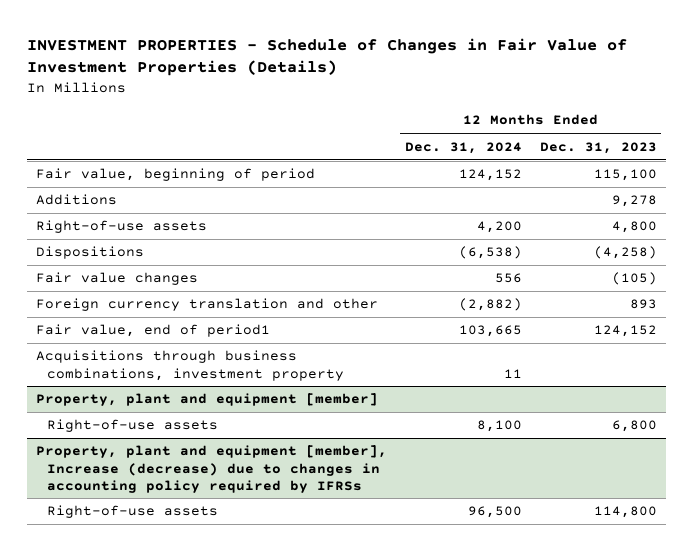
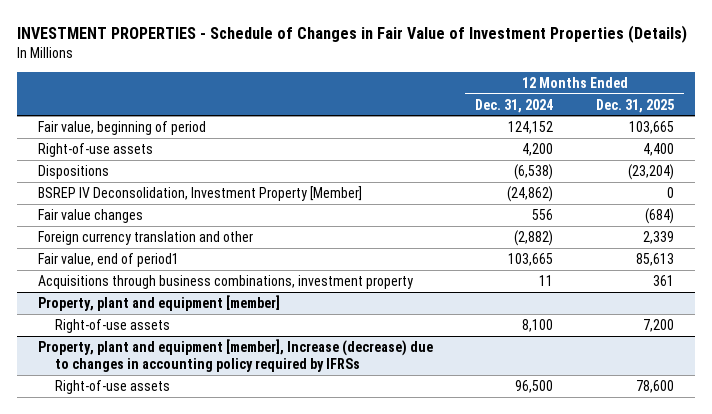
[539,141,657,154] Dec. 31, 2023 -> none
none -> [595,98,674,113] Dec. 31, 2025
[35,194,117,206] Additions -> none
none -> [38,185,363,201] BSREP IV Deconsolidation, Investment Property [Member]

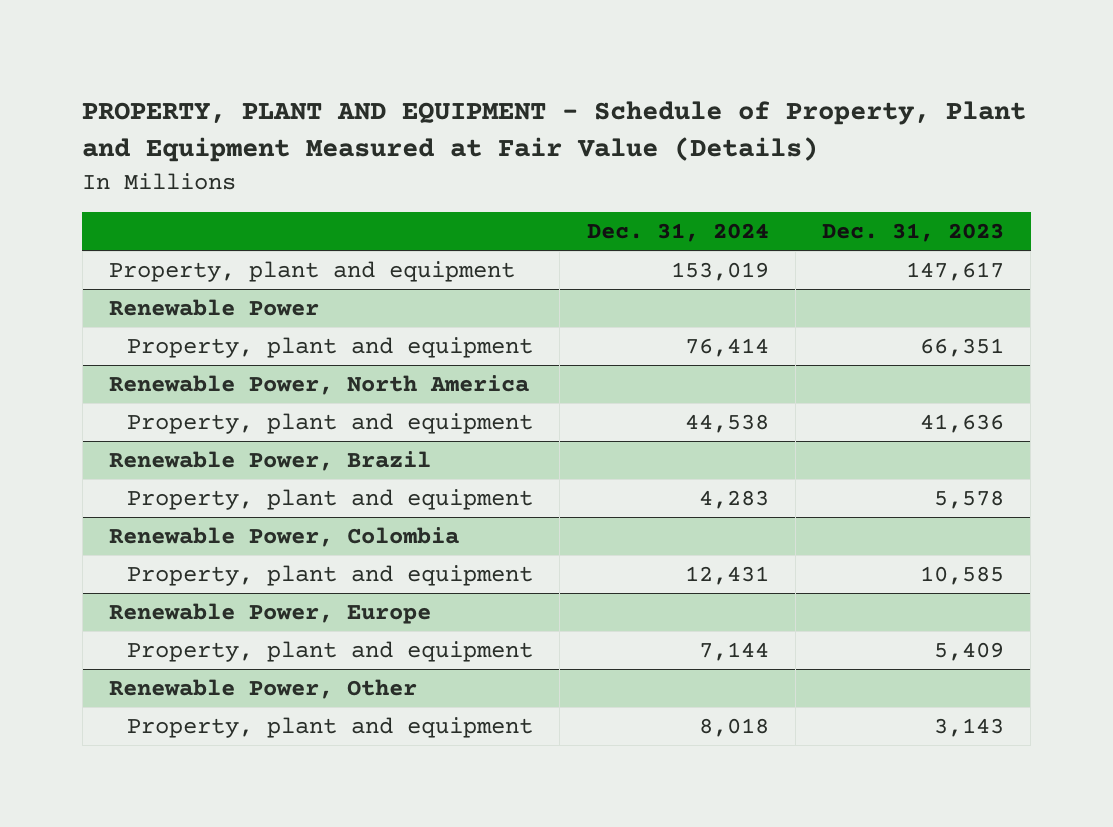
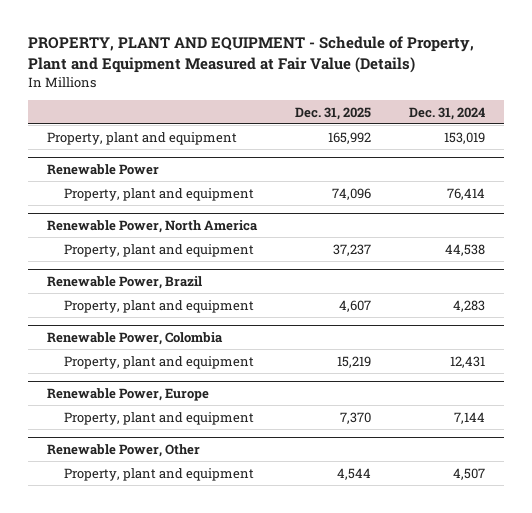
[821,223,1004,243] Dec. 31, 2023 -> none
none -> [295,106,372,120] Dec. 31, 2025
[698,717,769,737] 8,018 -> [453,467,486,480] 4,507

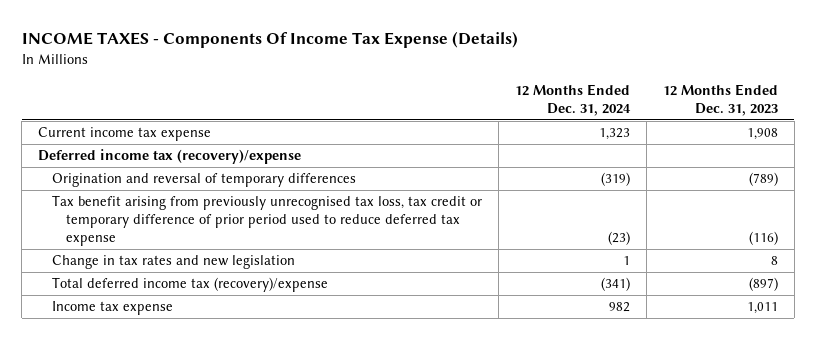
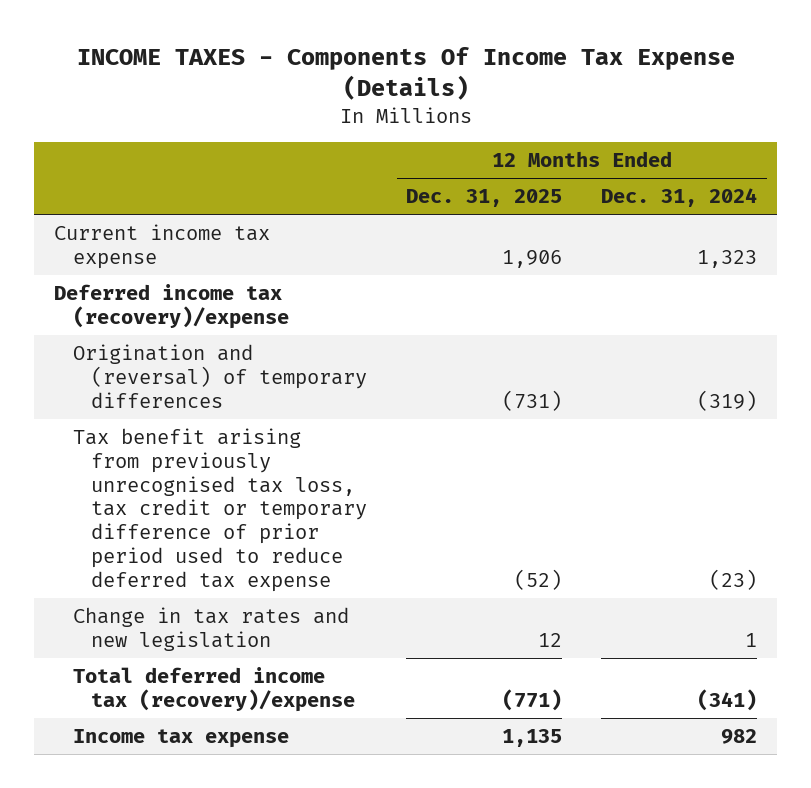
[662,83,778,116] 12 Months Ended Dec. 31, 2023 -> none
none -> [406,189,563,208] Dec. 31, 2025
[51,173,356,188] Origination and reversal of temporary differences -> [72,343,368,408] Origination and (reversal) of temporary differences

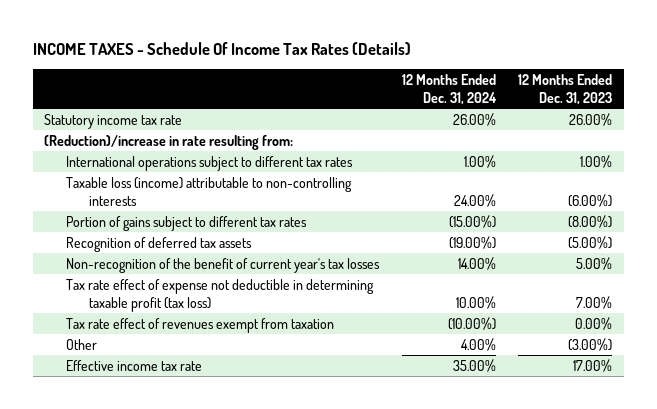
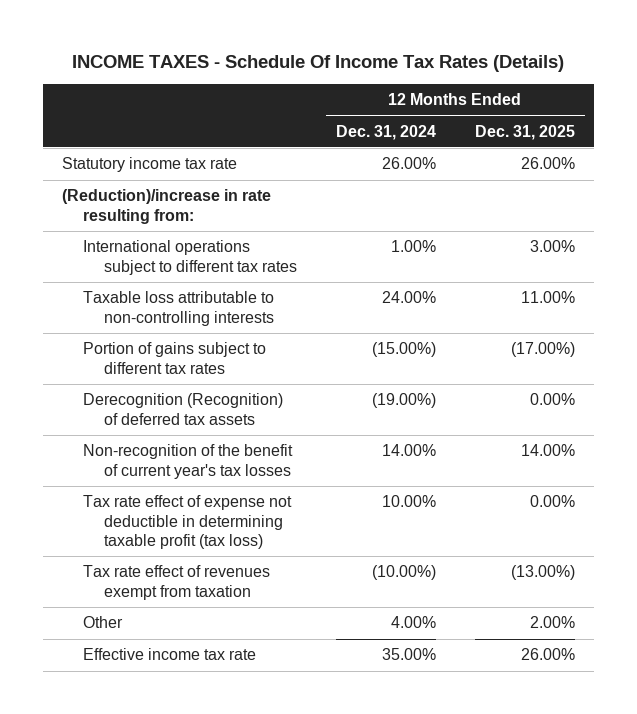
[518,74,613,105] 12 Months Ended Dec. 31, 2023 -> none
none -> [474,124,575,140] Dec. 31, 2025
[66,176,353,206] Taxable loss (income) attributable to non-controlling interests -> [82,291,274,326] Taxable loss attributable to non-controlling interests
[66,236,253,252] Recognition of deferred tax assets -> [82,393,283,425] Derecognition (Recognition) of deferred tax assets

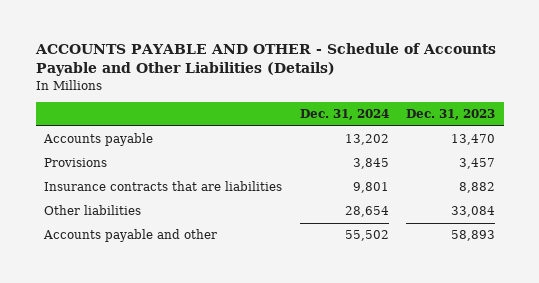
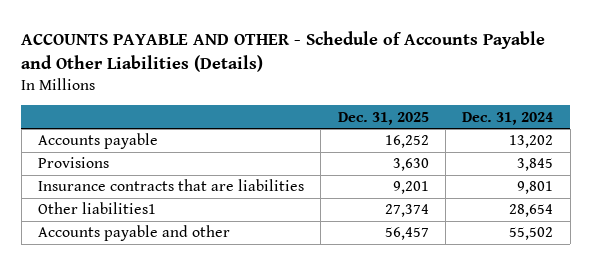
[405,109,495,121] Dec. 31, 2023 -> none
none -> [337,111,429,125] Dec. 31, 2025
[44,205,142,216] Other liabilities -> [37,202,156,215] Other liabilities1

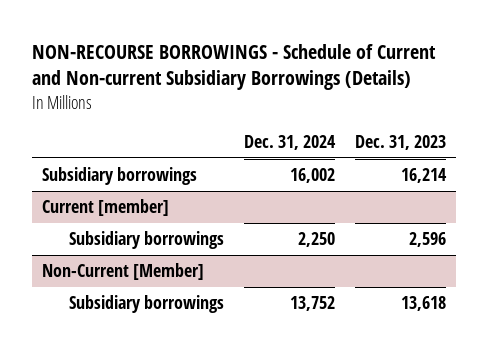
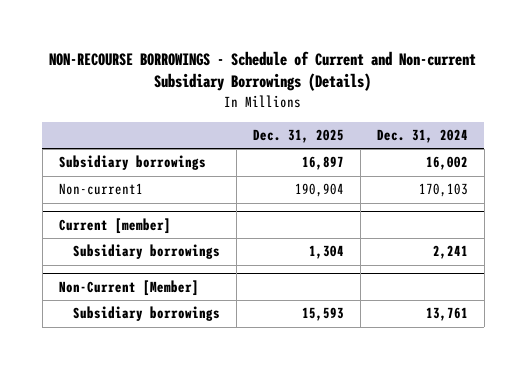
[354,135,446,151] Dec. 31, 2023 -> none
none -> [252,129,344,144] Dec. 31, 2025
none -> [58,183,143,196] Non-current1
[297,231,335,247] 2,250 -> [432,245,468,260] 2,241
[289,295,335,311] 13,752 -> [425,307,468,322] 13,761

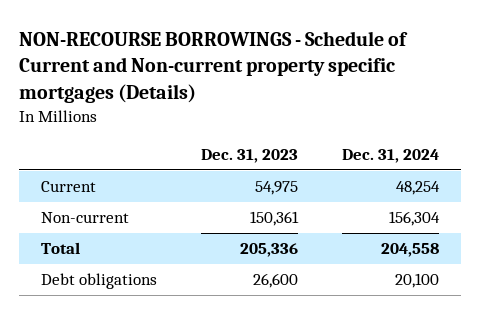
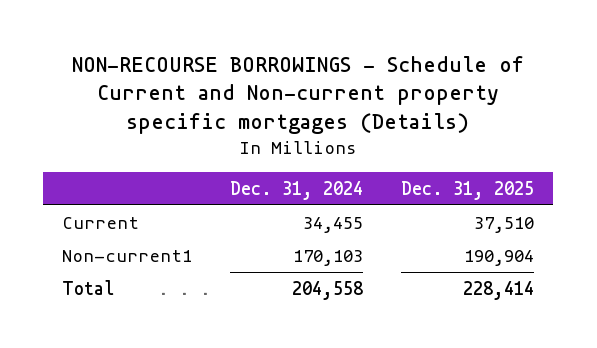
[201,149,299,164] Dec. 31, 2023 -> none
none -> [401,180,535,200] Dec. 31, 2025
[396,181,441,196] 48,254 -> [303,216,364,233] 34,455
[41,212,130,224] Non-current -> [62,249,193,262] Non-current1
[389,211,441,227] 156,304 -> [293,249,364,266] 170,103
[41,273,158,290] Debt obligations -> none

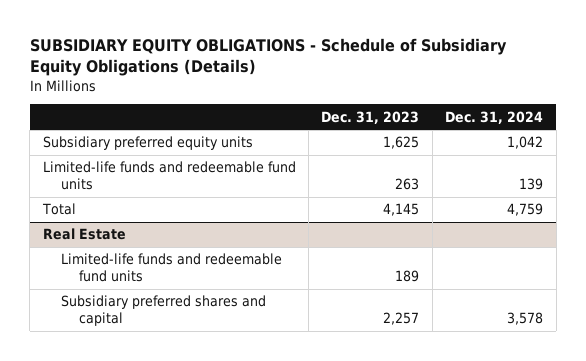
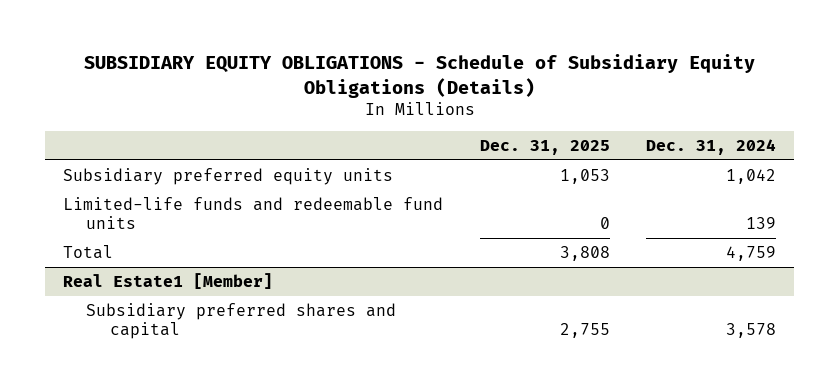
[321,110,420,124] Dec. 31, 2023 -> none
none -> [479,139,610,155] Dec. 31, 2025
[60,253,282,283] Limited-life funds and redeemable fund units -> none
[42,228,126,241] Real Estate -> [63,272,274,289] Real Estate1 [Member]

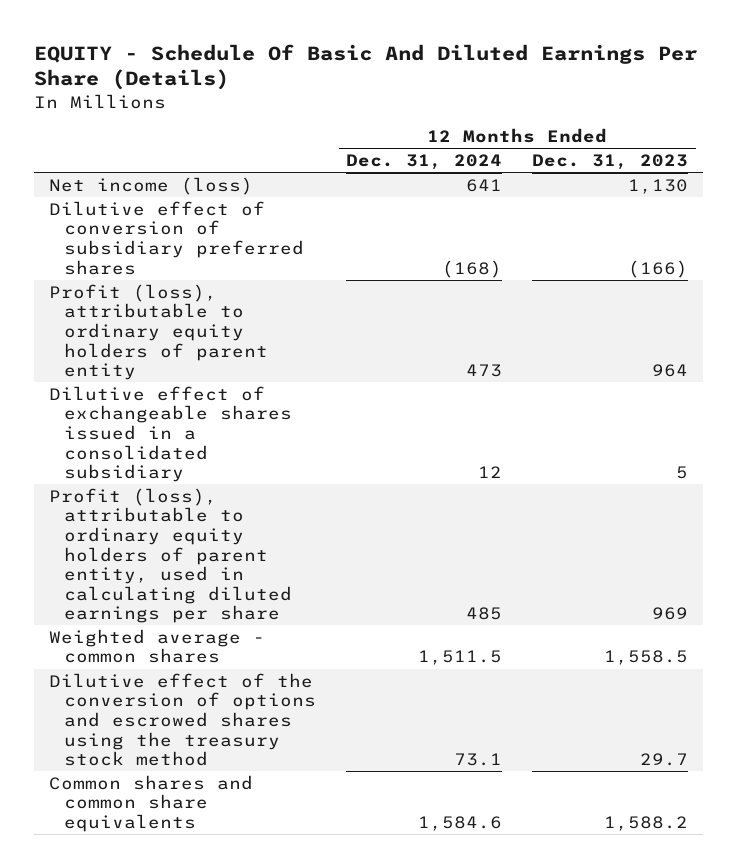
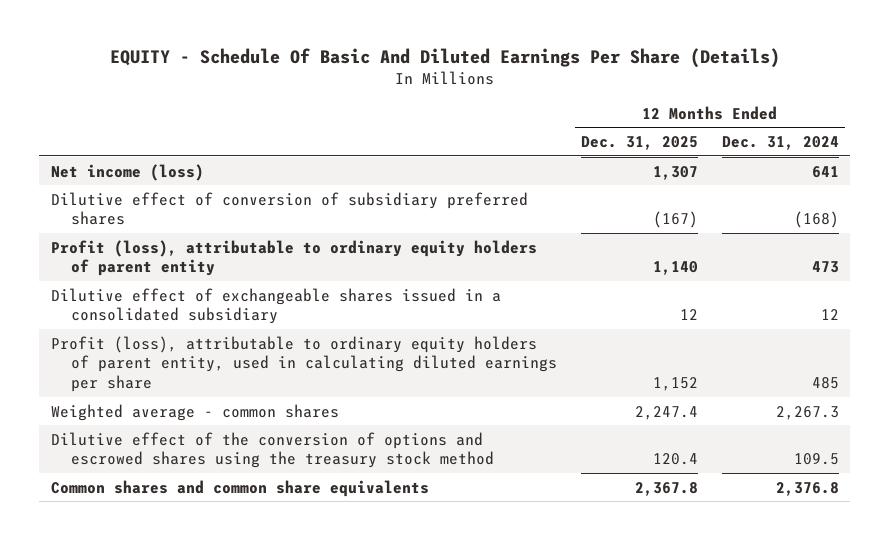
[532,154,689,171] Dec. 31, 2023 -> none
none -> [580,136,698,151] Dec. 31, 2025
[418,650,503,666] 1,511.5 -> [775,405,839,420] 2,267.3
[454,753,503,767] 73.1 -> [793,453,839,466] 109.5
[418,815,503,831] 1,584.6 -> [775,481,839,496] 2,376.8

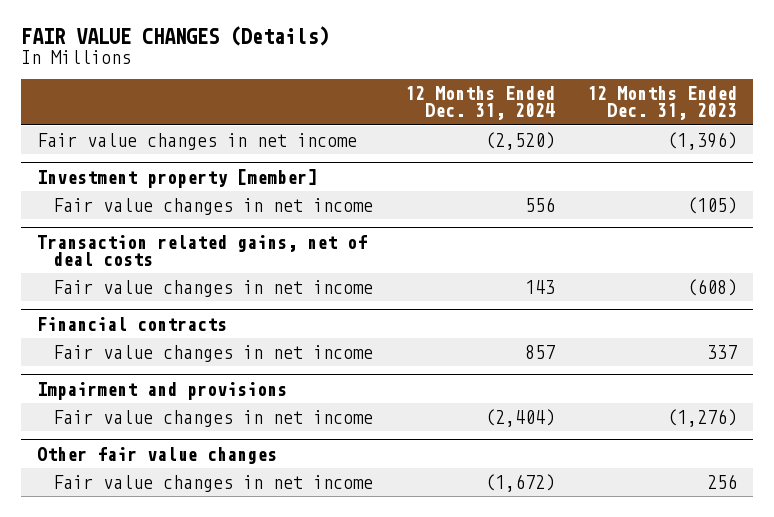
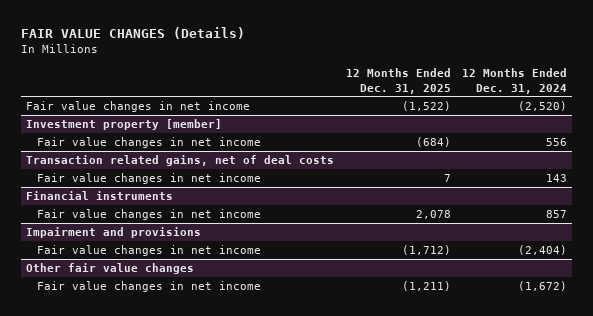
[586,86,737,121] 12 Months Ended Dec. 31, 2023 -> none
none -> [345,68,451,94] 12 Months Ended Dec. 31, 2025
[36,316,227,331] Financial contracts -> [26,190,174,200] Financial instruments

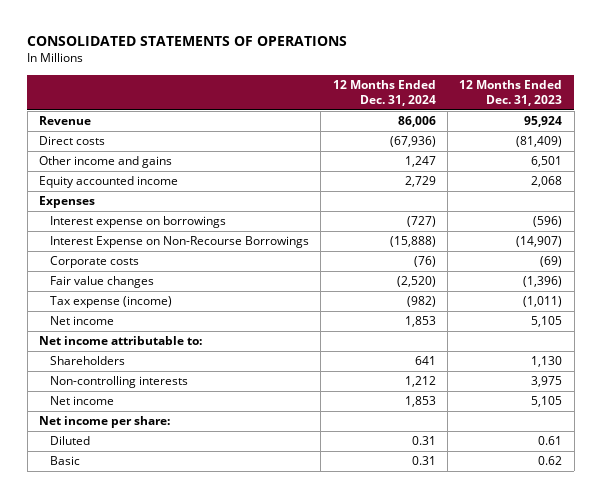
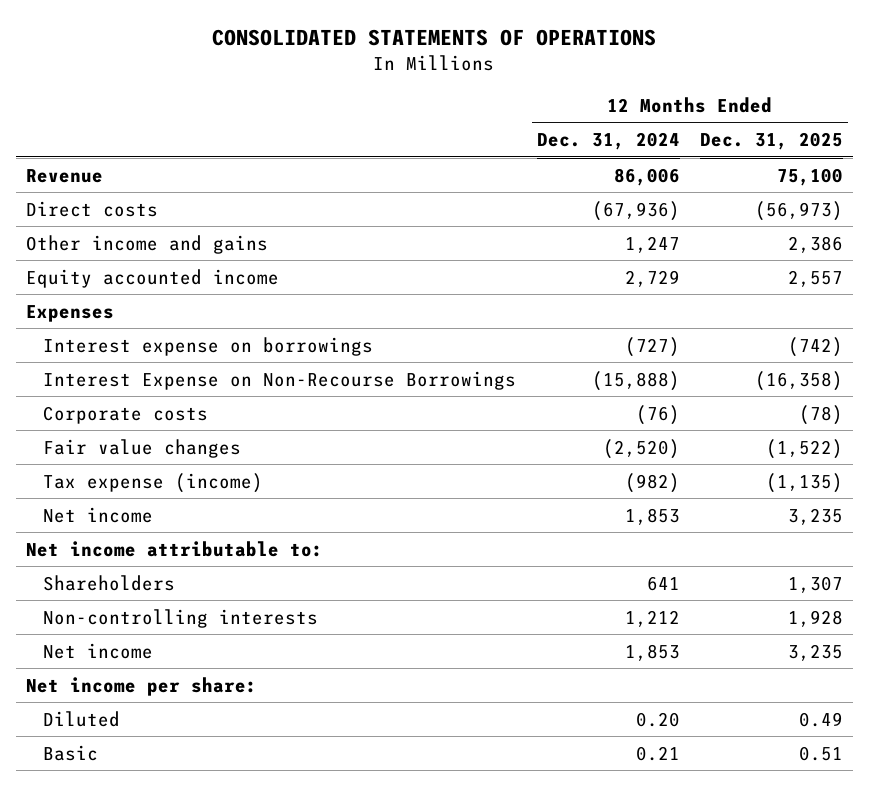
[459,79,563,107] 12 Months Ended Dec. 31, 2023 -> none
none -> [699,132,843,151] Dec. 31, 2025
[411,436,436,446] 0.31 -> [635,711,680,727] 0.20
[411,456,436,466] 0.31 -> [635,745,680,761] 0.21

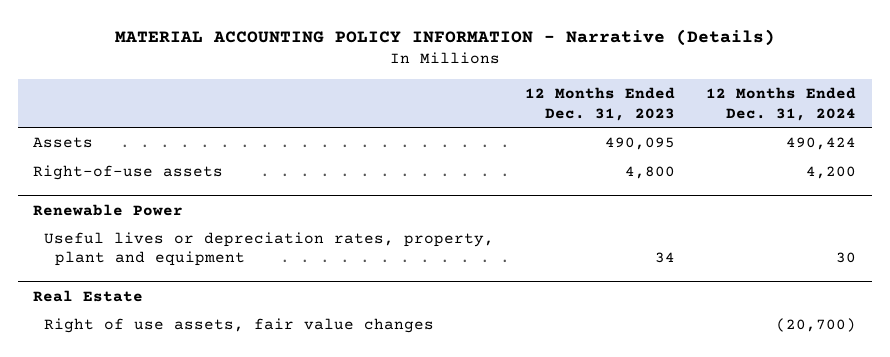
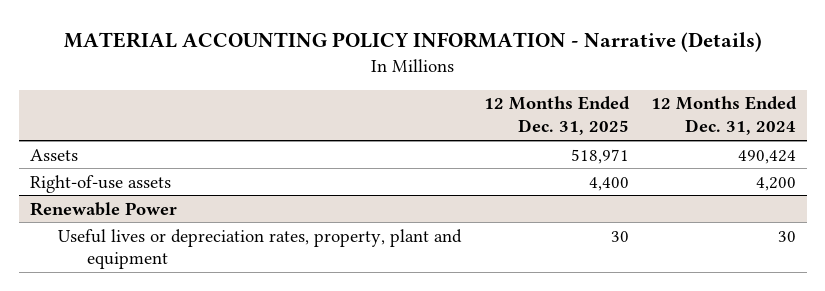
[525,87,676,121] 12 Months Ended Dec. 31, 2023 -> none
none -> [483,96,630,136] 12 Months Ended Dec. 31, 2025
[33,289,144,302] Real Estate -> none
[44,317,435,333] Right of use assets, fair value changes -> none

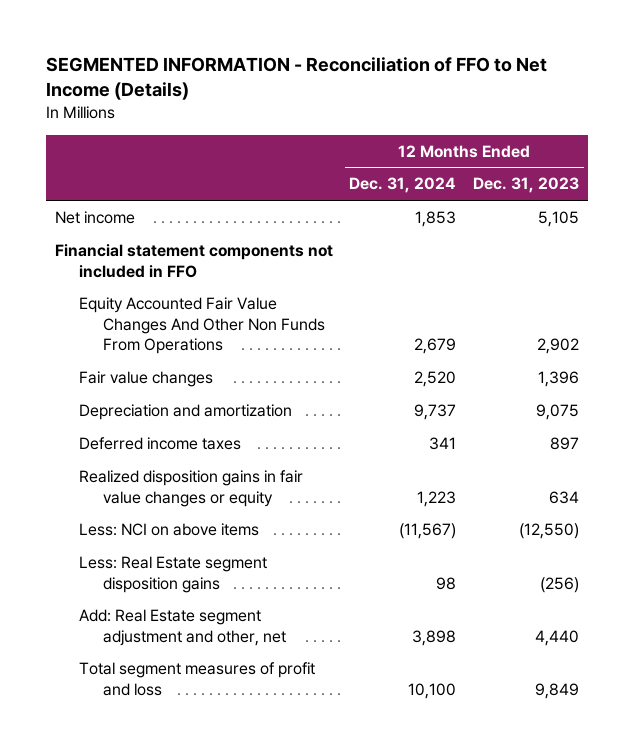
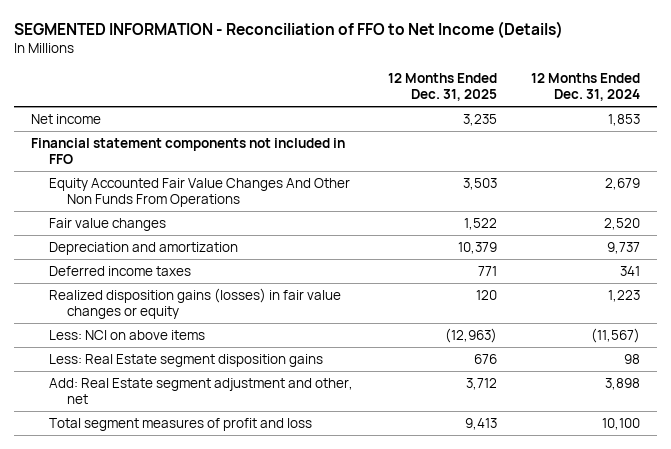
[473,177,580,194] Dec. 31, 2023 -> none
none -> [387,73,497,102] 12 Months Ended Dec. 31, 2025
[78,470,303,507] Realized disposition gains in fair value changes or equity -> [49,287,342,319] Realized disposition gains (losses) in fair value changes or equity

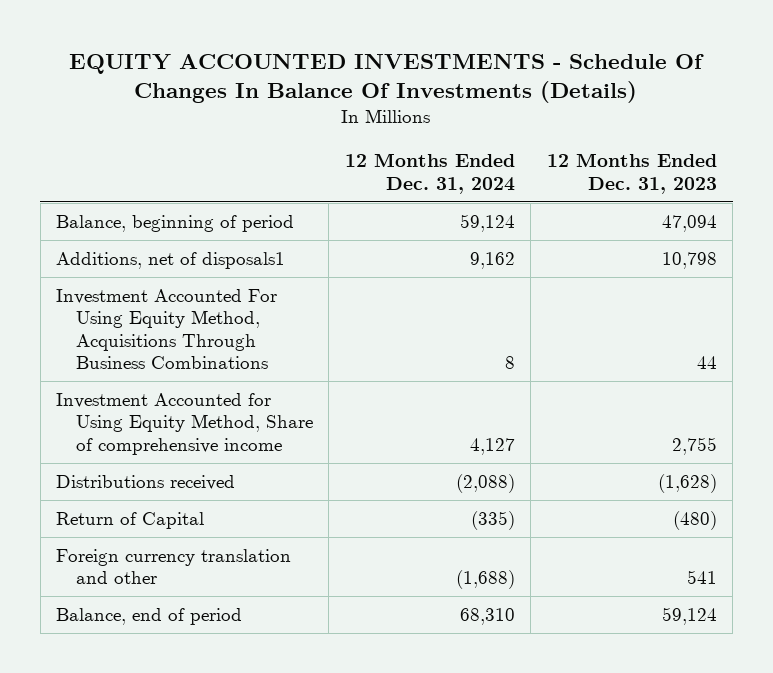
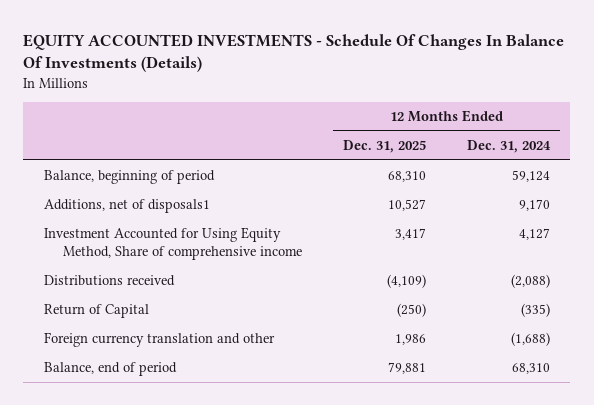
[546,153,717,194] 12 Months Ended Dec. 31, 2023 -> none
none -> [343,139,427,153] Dec. 31, 2025
[55,288,277,370] Investment Accounted For Using Equity Method, Acquisitions Through Business Combinations -> none
[469,251,515,269] 9,162 -> [519,198,551,211] 9,170

